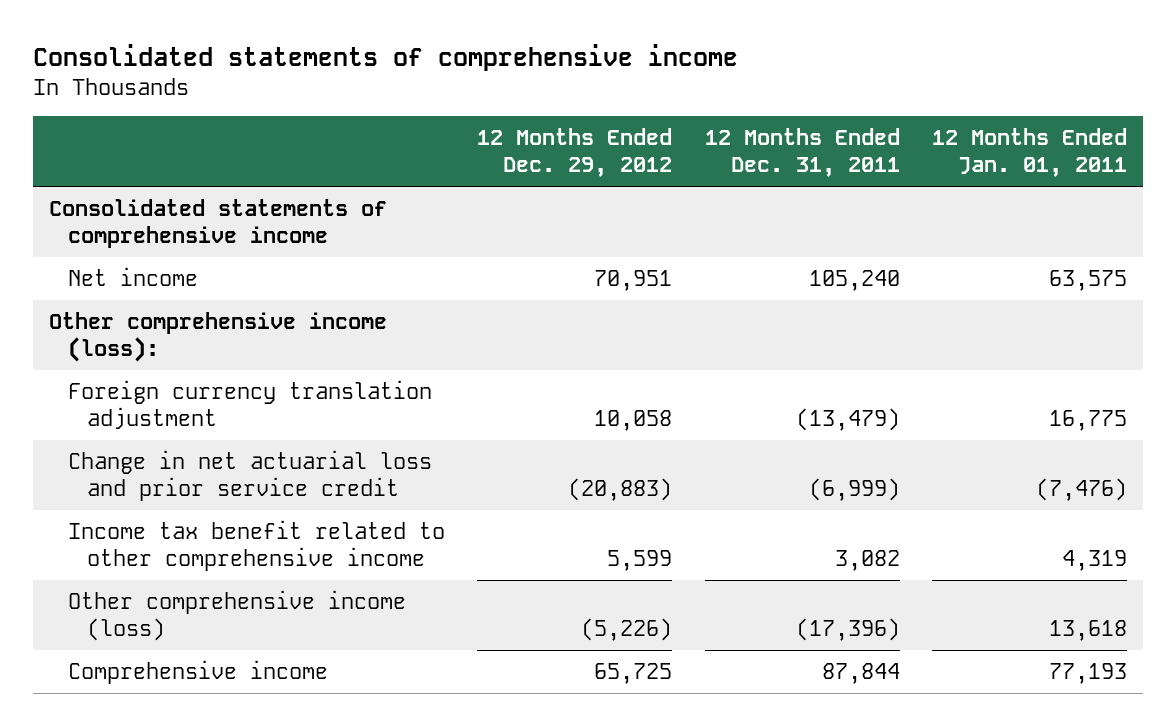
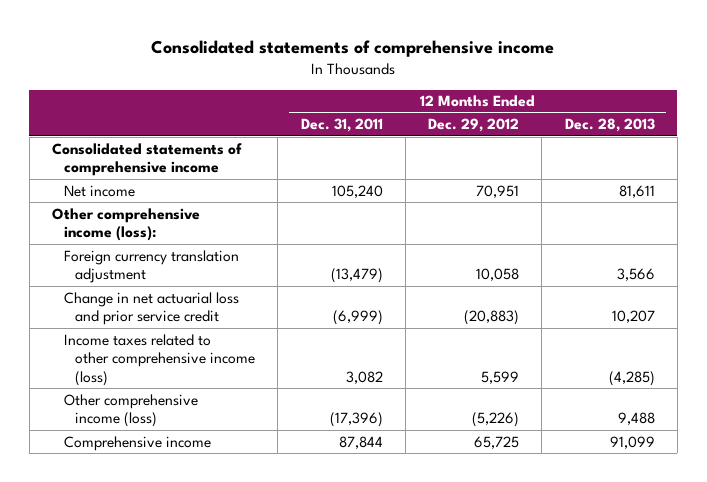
[932,128,1128,177] 12 Months Ended Jan. 01, 2011 -> none
none -> [564,118,655,133] Dec. 28, 2013
[68,520,446,571] Income tax benefit related to other comprehensive income -> [63,333,256,386] Income taxes related to other comprehensive income (loss)

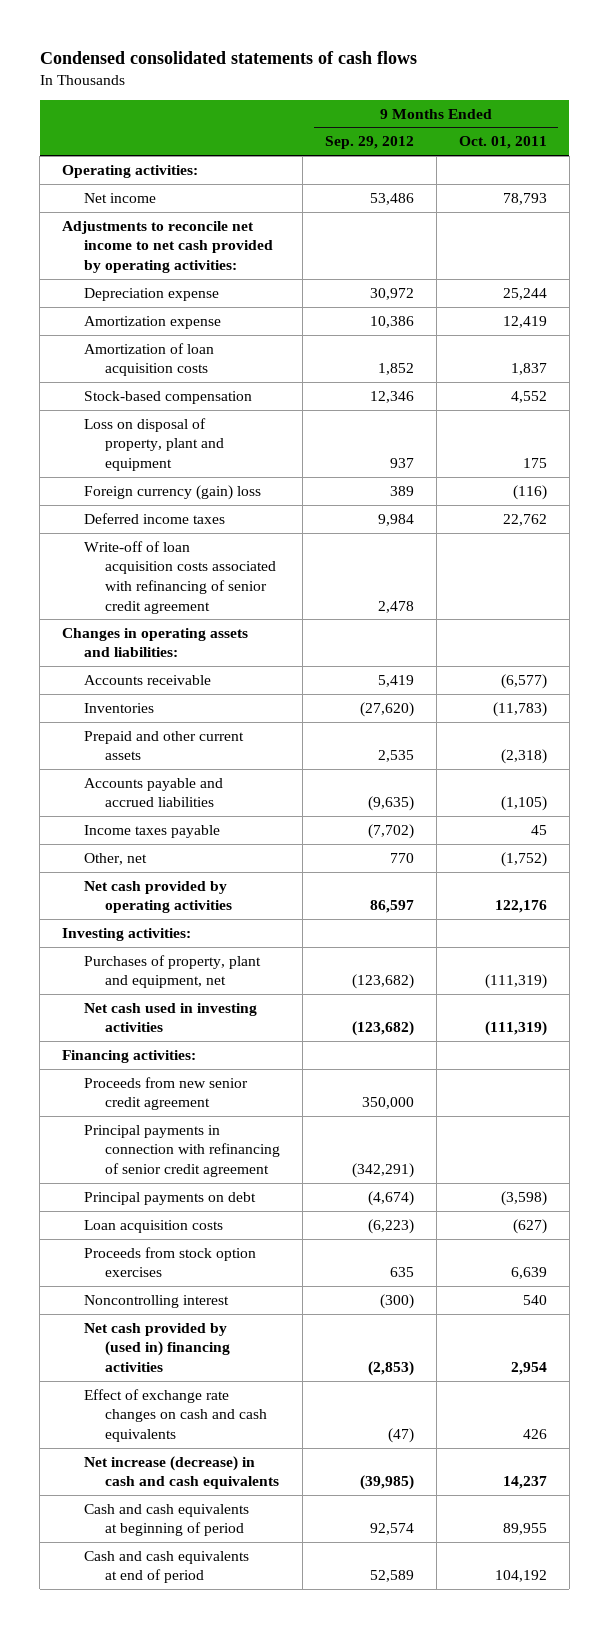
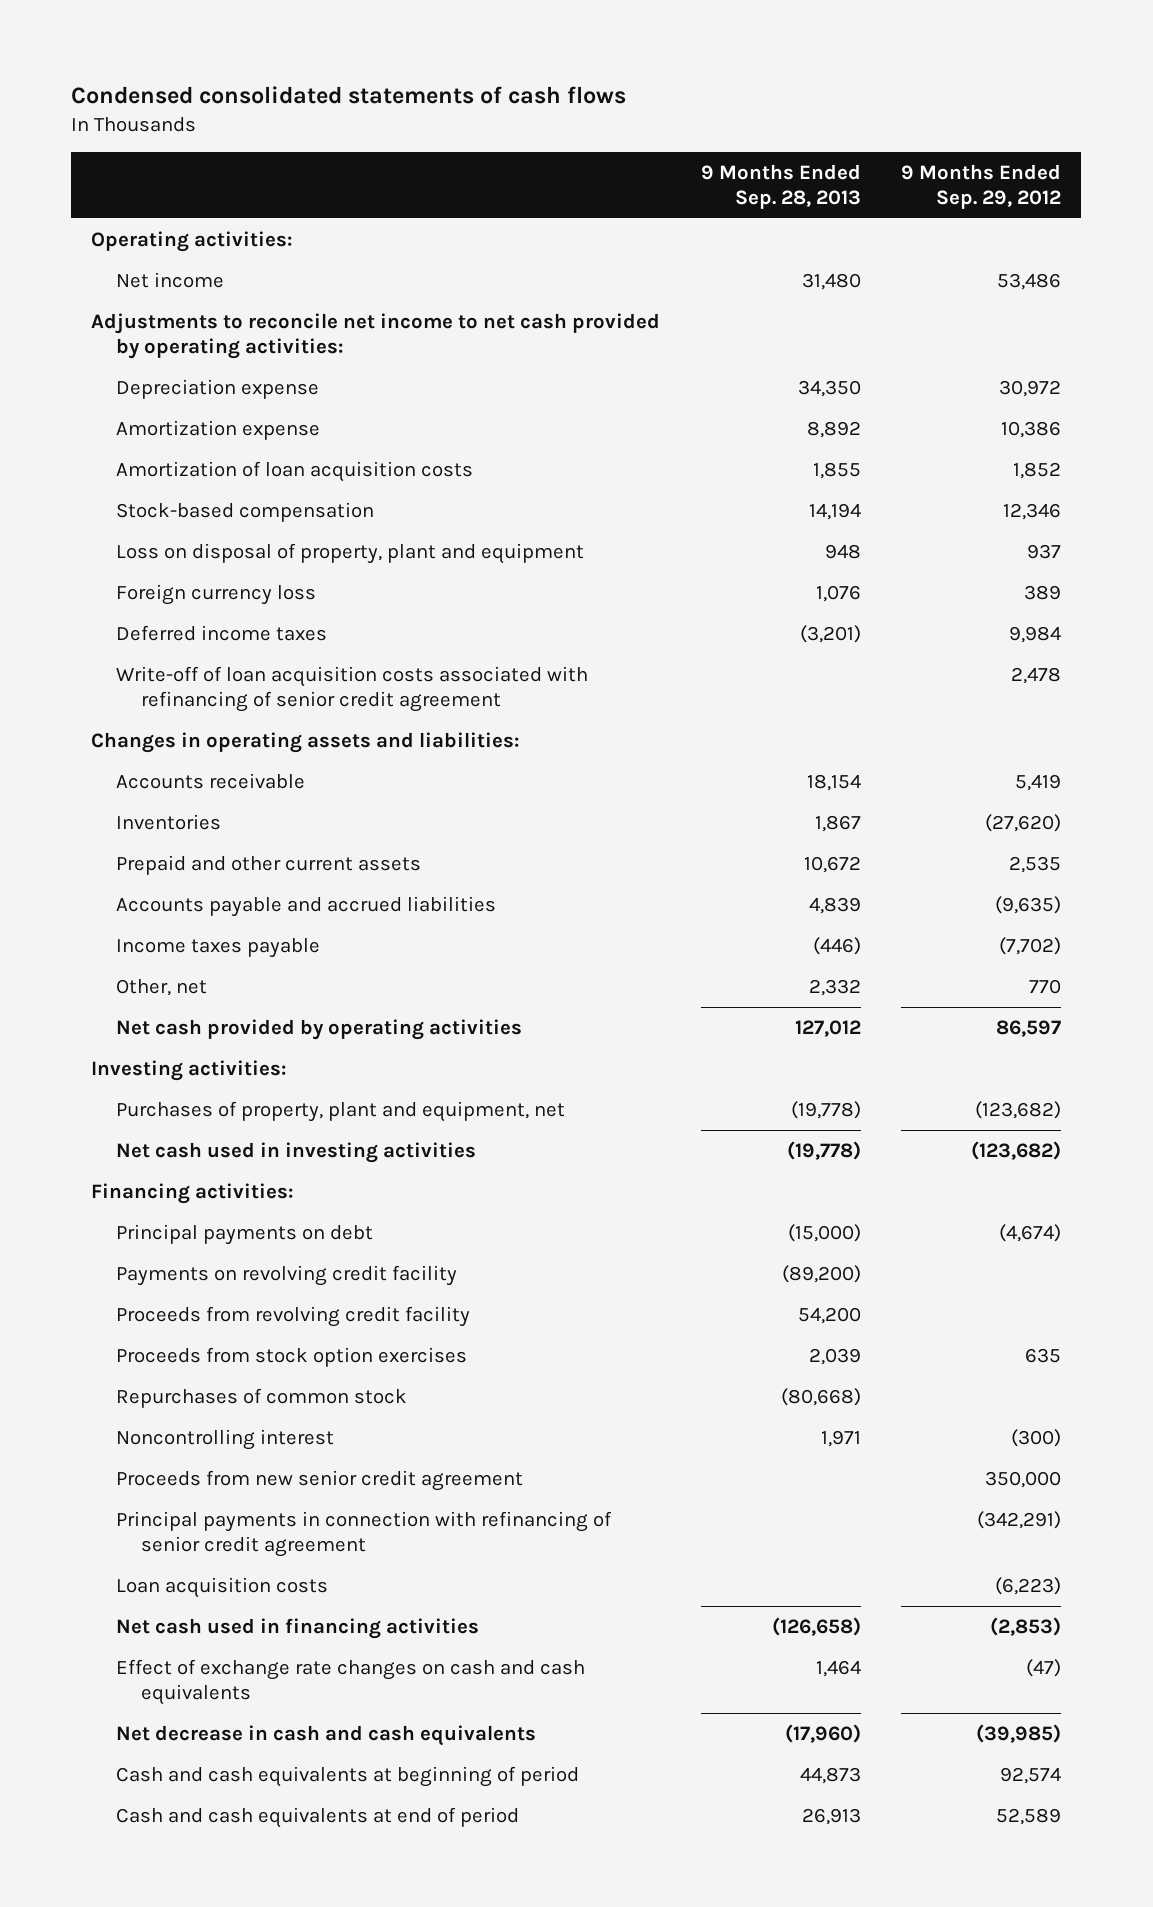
[458,136,547,150] Oct. 01, 2011 -> none
none -> [700,163,861,209] 9 Months Ended Sep. 28, 2013
[83,484,261,500] Foreign currency (gain) loss -> [116,584,317,606] Foreign currency loss
none -> [116,1265,458,1287] Payments on revolving credit facility
none -> [116,1306,471,1328] Proceeds from revolving credit facility
none -> [116,1388,408,1409] Repurchases of common stock
[83,1076,248,1111] Proceeds from new senior credit agreement -> [116,1470,524,1492] Proceeds from new senior credit agreement
[83,1124,281,1177] Principal payments in connection with refinancing of senior credit agreement -> [116,1511,613,1557] Principal payments in connection with refinancing of senior credit agreement
[83,1219,223,1233] Loan acquisition costs -> [116,1577,329,1599] Loan acquisition costs
[83,1322,231,1372] Net cash provided by (used in) financing activities -> [116,1618,480,1640] Net cash used in financing activities
[83,1455,280,1490] Net increase (decrease) in cash and cash equivalents -> [116,1725,537,1747] Net decrease in cash and cash equivalents

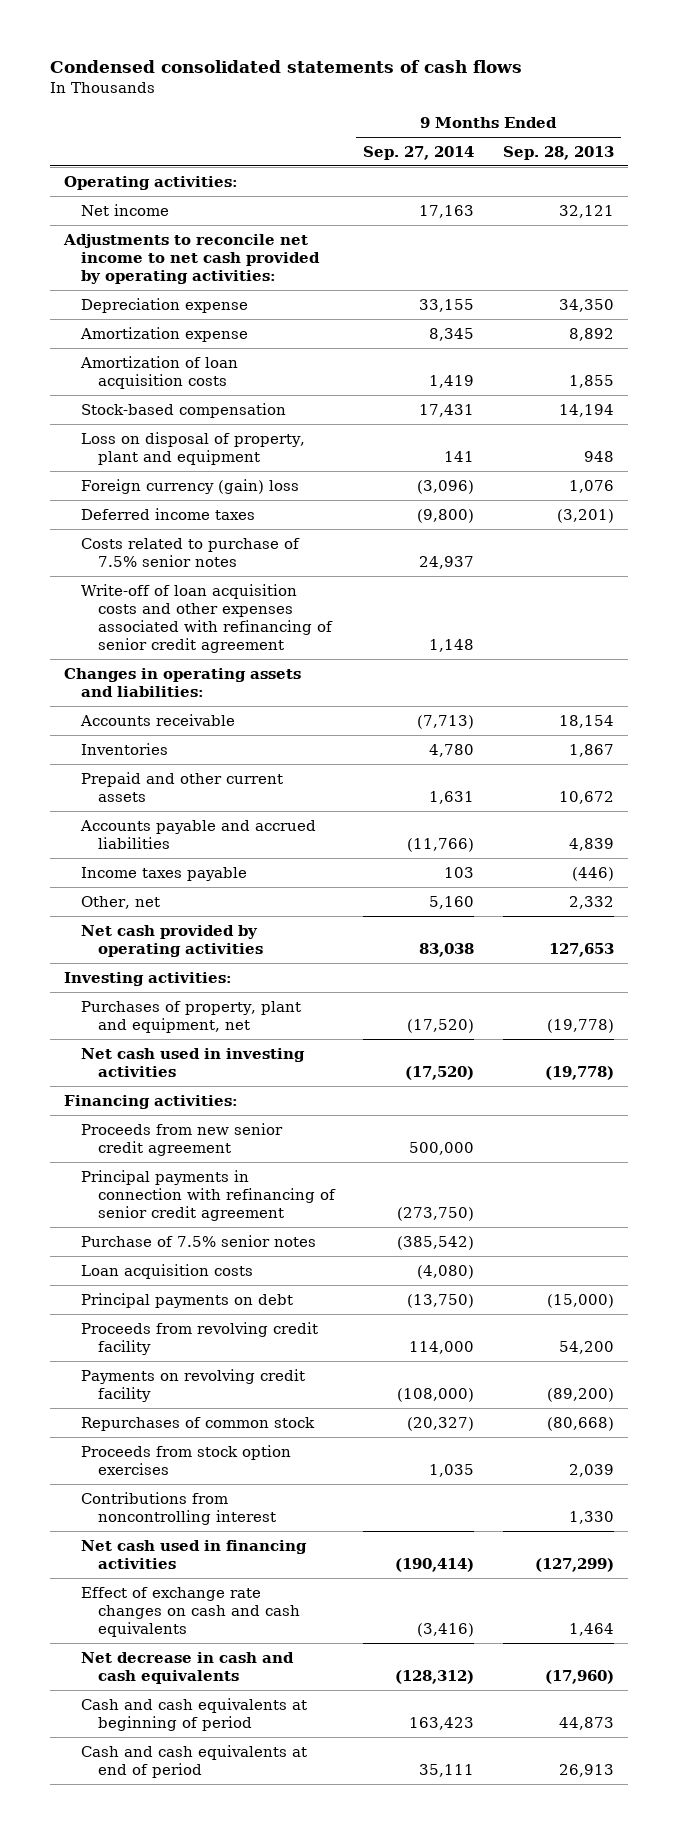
[901,163,1062,209] 9 Months Ended Sep. 29, 2012 -> none
none -> [363,146,475,161] Sep. 27, 2014
[801,273,861,291] 31,480 -> [558,204,614,218] 32,121
[116,584,317,606] Foreign currency loss -> [80,478,299,494] Foreign currency (gain) loss
none -> [80,537,300,567] Costs related to purchase of 7.5% senior notes
[116,666,589,712] Write-off of loan acquisition costs associated with refinancing of senior credit agreement -> [80,583,333,653] Write-off of loan acquisition costs and other expenses associated with refinancing of senior credit agreement
[794,1020,861,1038] 127,012 -> [548,942,614,957] 127,653
[116,1429,335,1451] Noncontrolling interest -> none
none -> [80,1234,316,1247] Purchase of 7.5% senior notes
[116,1224,374,1246] Principal payments on debt -> [80,1292,293,1308] Principal payments on debt
[116,1306,471,1328] Proceeds from revolving credit facility -> [80,1321,318,1355] Proceeds from revolving credit facility
[116,1265,458,1287] Payments on revolving credit facility -> [80,1368,305,1402] Payments on revolving credit facility
[116,1388,408,1409] Repurchases of common stock -> [80,1416,315,1431] Repurchases of common stock
[116,1347,468,1368] Proceeds from stock option exercises -> [80,1444,291,1475] Proceeds from stock option exercises
none -> [80,1491,276,1525] Contributions from noncontrolling interest
[771,1617,861,1637] (126,658) -> [534,1557,614,1572] (127,299)

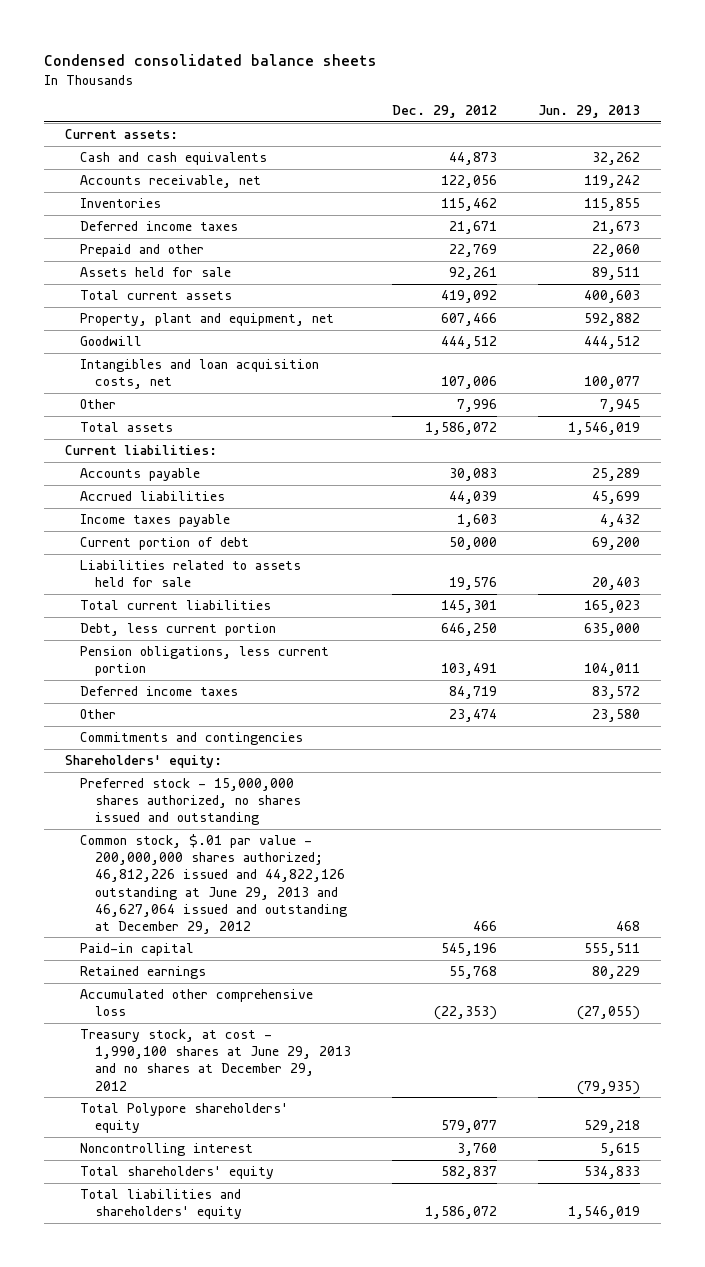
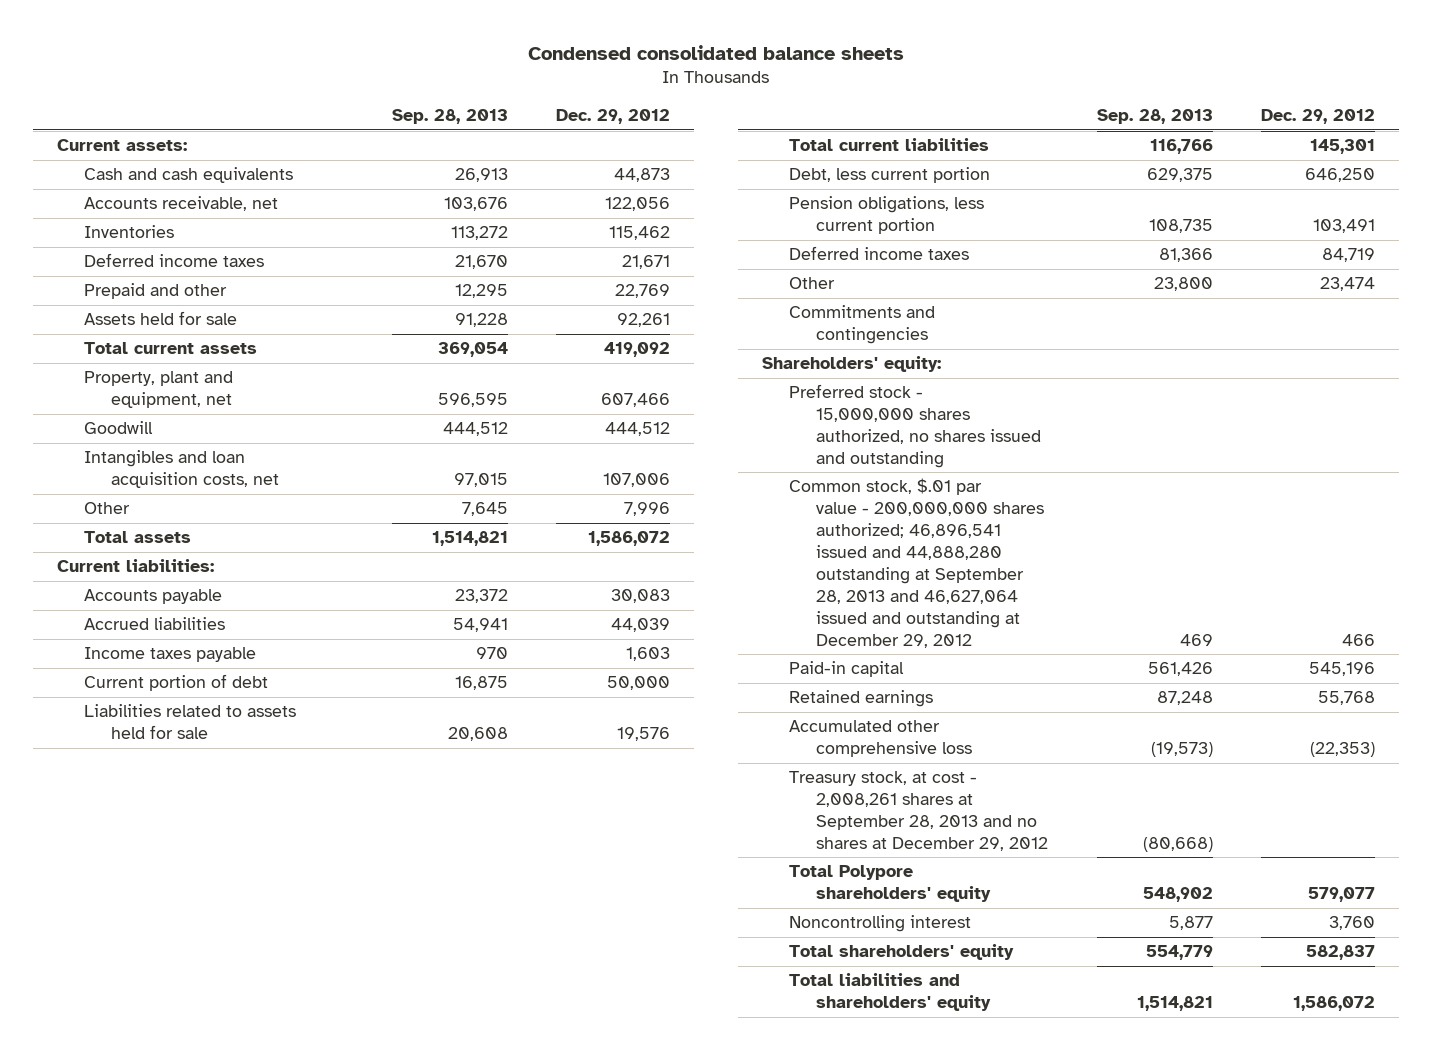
[538,104,641,118] Jun. 29, 2013 -> none
none -> [391,109,508,125] Sep. 28, 2013
[80,834,348,934] Common stock, $.01 par value - 200,000,000 shares authorized; 46,812,226 issued and 44,822,126 outstanding at June 29, 2013 and 46,627,064 issued and outstanding at December 29, 2012 -> [789,478,1045,648] Common stock, $.01 par value - 200,000,000 shares authorized; 46,896,541 issued and 44,888,280 outstanding at September 28, 2013 and 46,627,064 issued and outstanding at December 29, 2012
[80,1029,352,1091] Treasury stock, at cost - 1,990,100 shares at June 29, 2013 and no shares at December 29, 2012 -> [789,771,1049,852] Treasury stock, at cost - 2,008,261 shares at September 28, 2013 and no shares at December 29, 2012

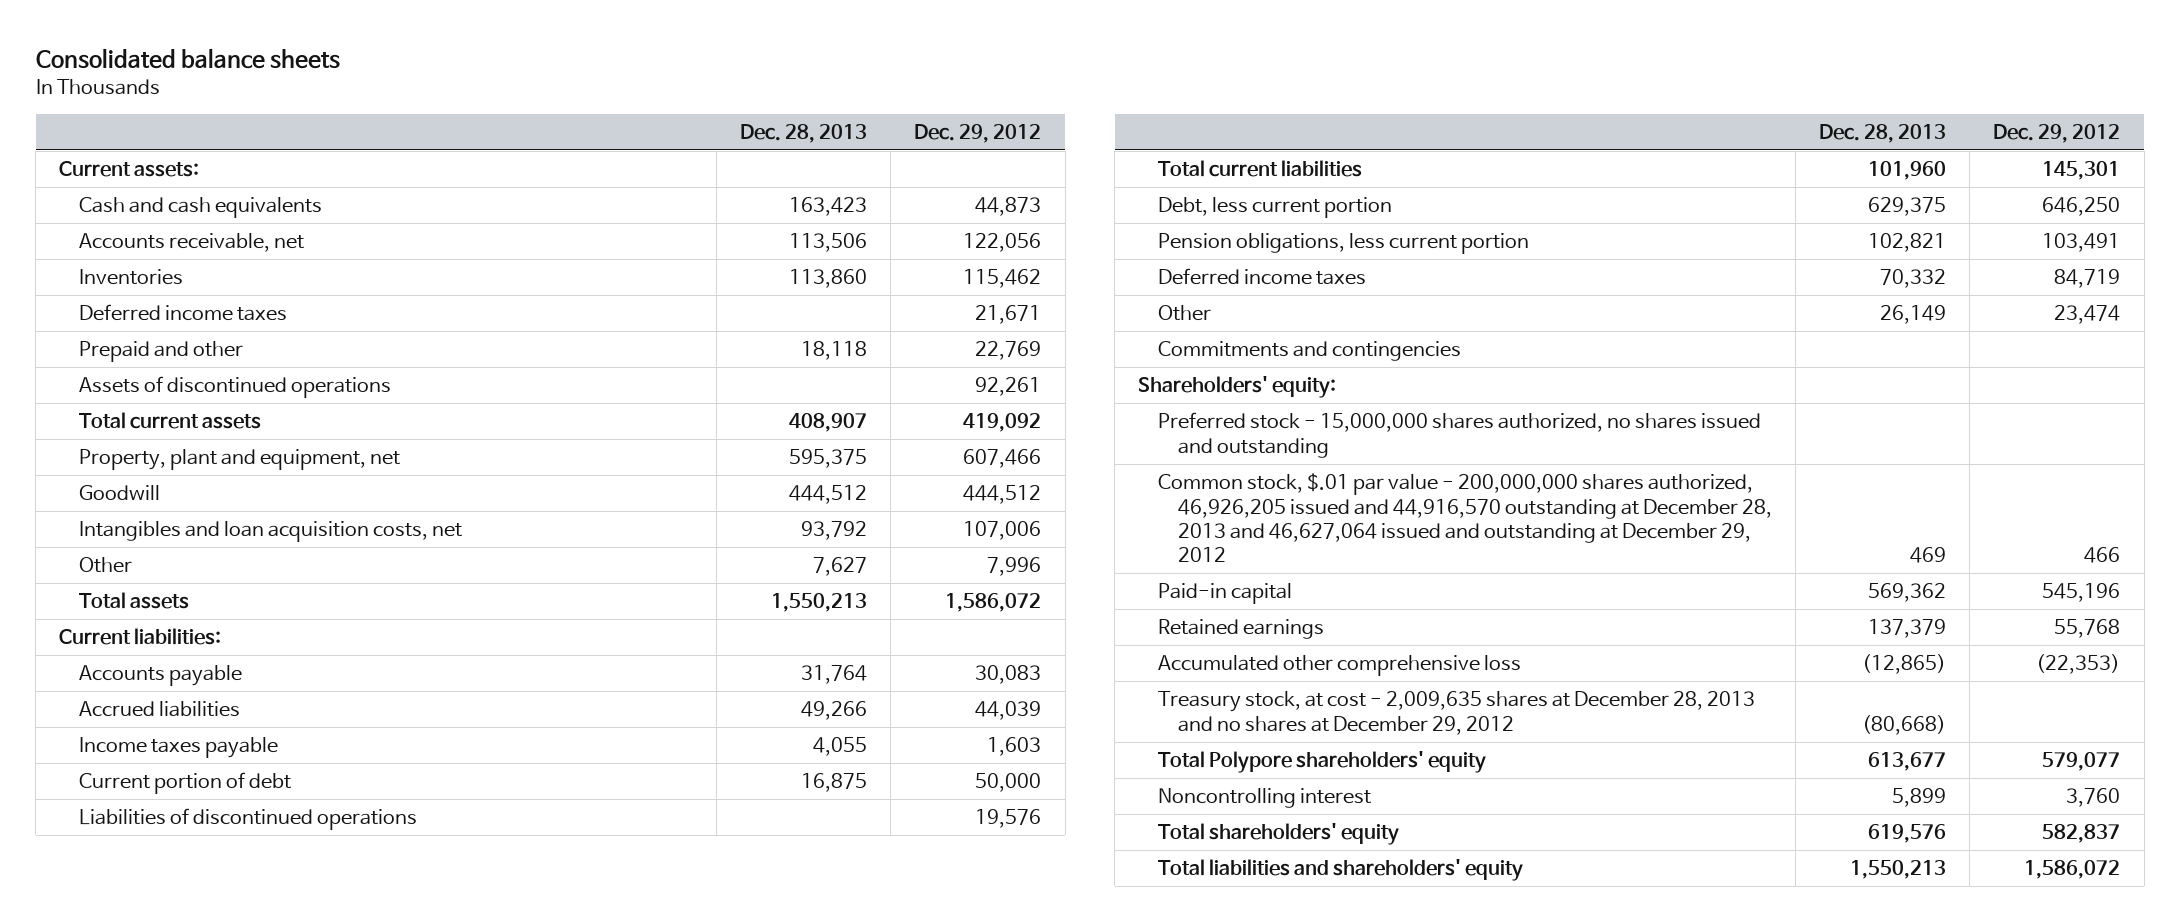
[527,44,904,60] Condensed consolidated balance sheets -> [35,47,340,69] Consolidated balance sheets
[391,109,508,125] Sep. 28, 2013 -> none
none -> [740,123,868,143] Dec. 28, 2013
[84,311,238,326] Assets held for sale -> [79,376,392,399] Assets of discontinued operations
[84,704,297,740] Liabilities related to assets held for sale -> [79,808,418,831] Liabilities of discontinued operations
[789,478,1045,648] Common stock, $.01 par value - 200,000,000 shares authorized; 46,896,541 issued and 44,888,280 outstanding at September 28, 2013 and 46,627,064 issued and outstanding at December 29, 2012 -> [1158,473,1773,563] Common stock, $.01 par value - 200,000,000 shares authorized, 46,926,205 issued and 44,916,570 outstanding at December 28, 2013 and 46,627,064 issued and outstanding at December 29, 2012
[789,771,1049,852] Treasury stock, at cost - 2,008,261 shares at September 28, 2013 and no shares at December 29, 2012 -> [1158,691,1756,735] Treasury stock, at cost - 2,009,635 shares at December 28, 2013 and no shares at December 29, 2012

